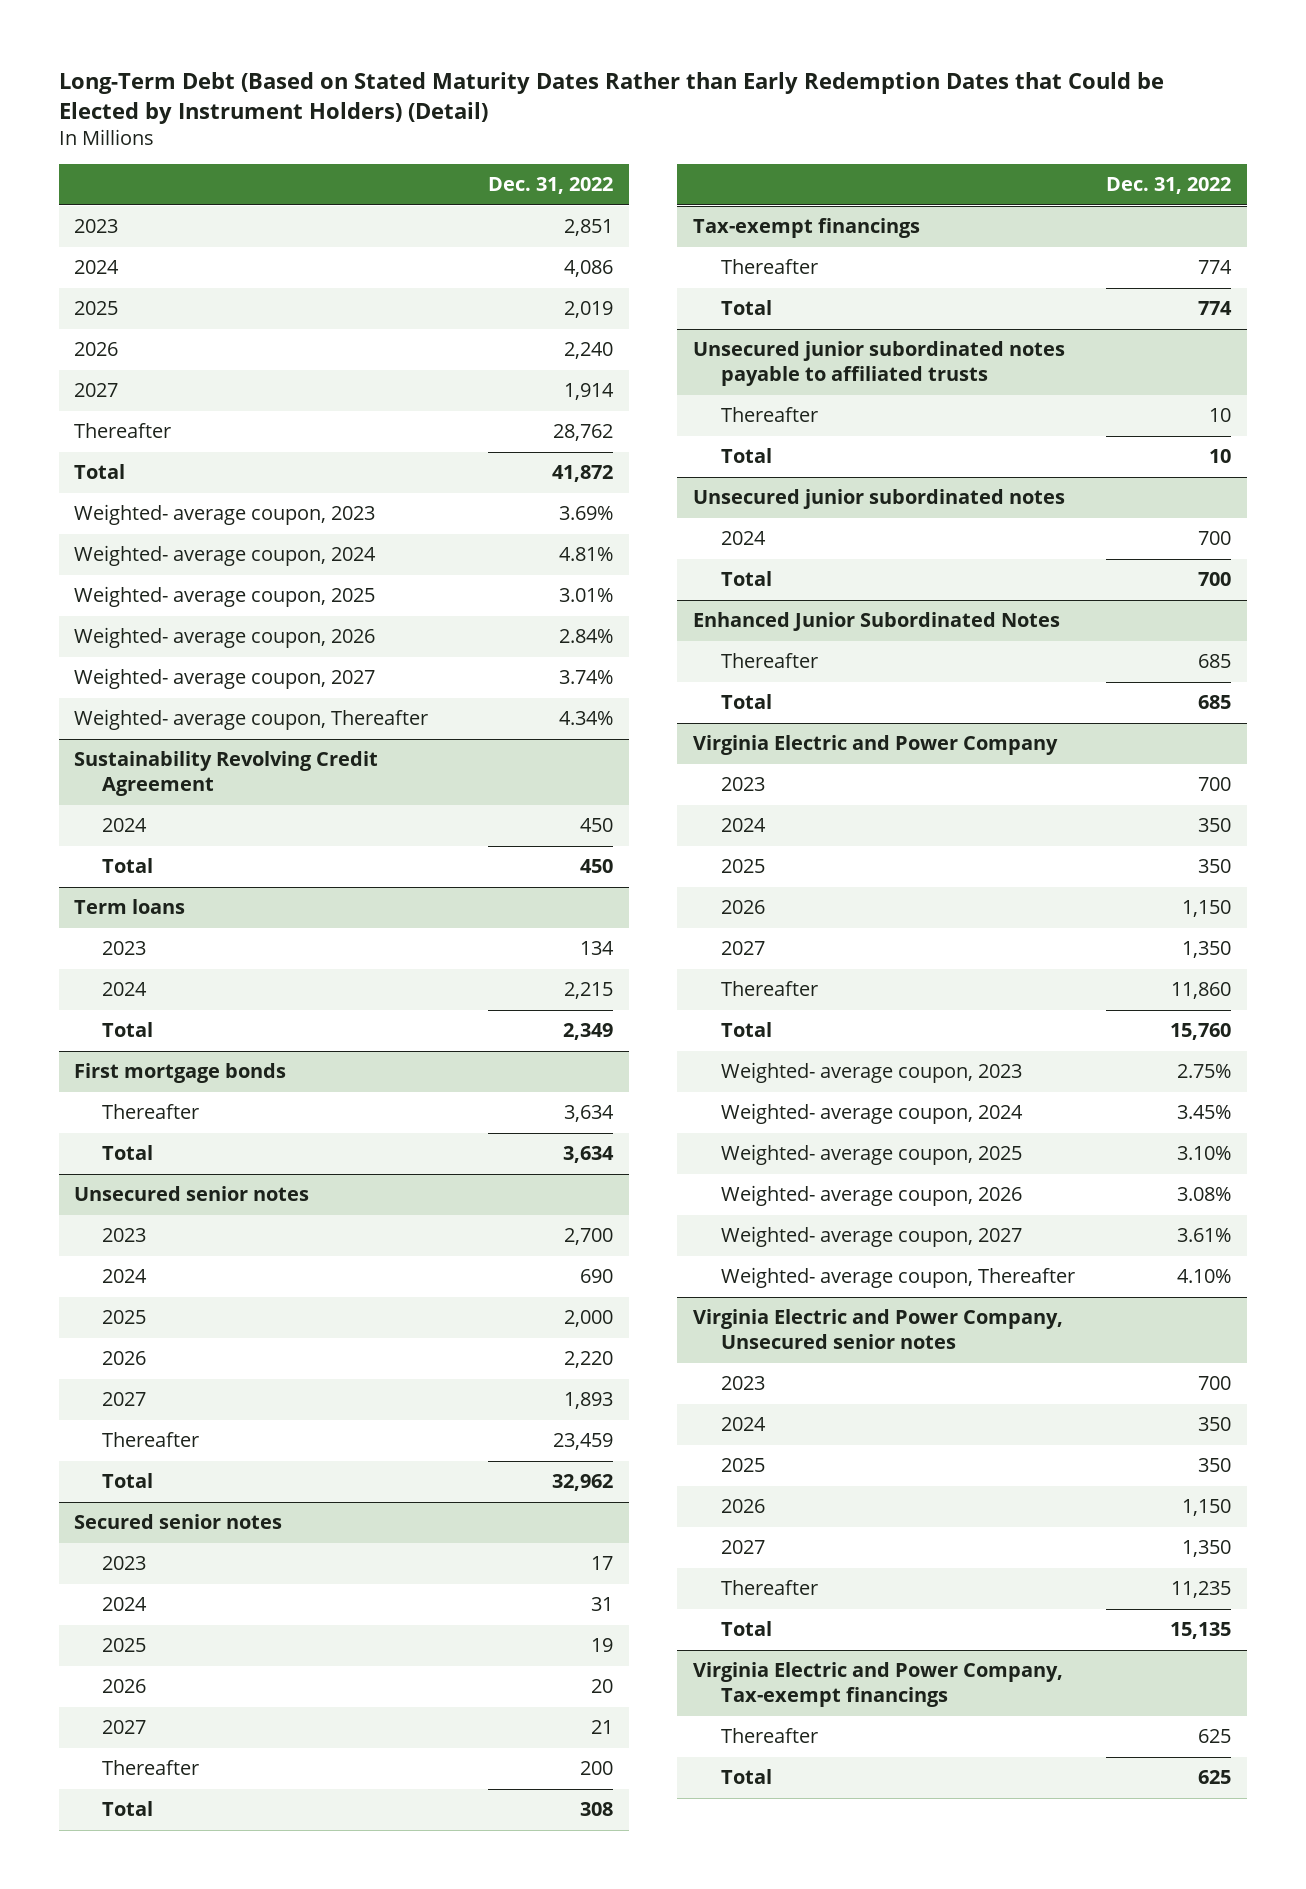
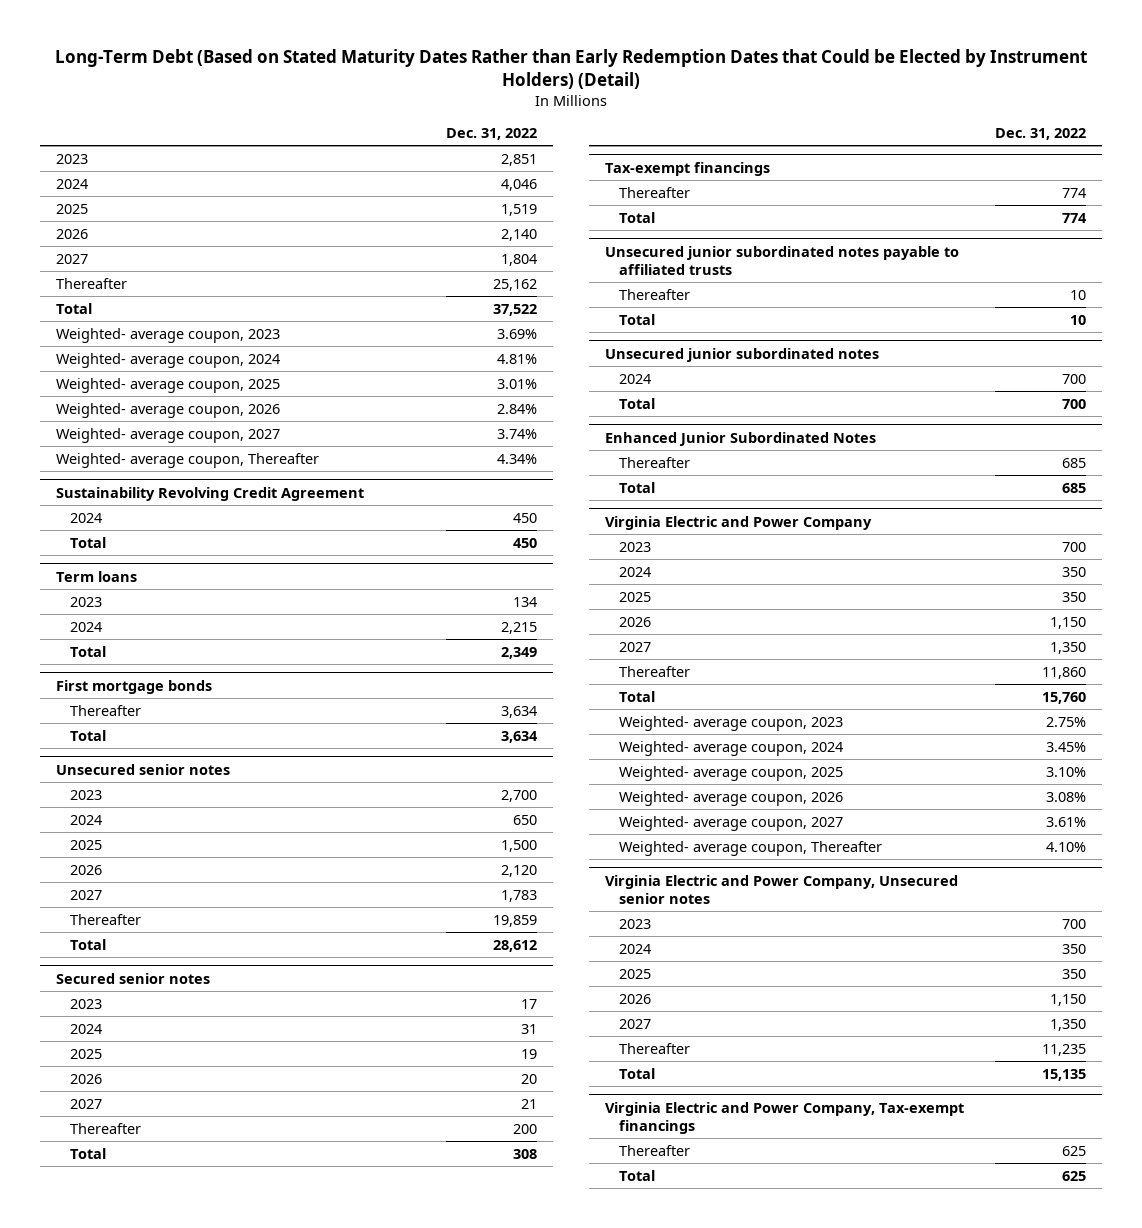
[563,260,613,278] 4,086 -> [501,178,538,191] 4,046
[563,301,613,319] 2,019 -> [501,203,538,216] 1,519
[563,342,613,360] 2,240 -> [501,228,538,241] 2,140
[563,383,614,401] 1,914 -> [501,253,538,266] 1,804
[552,424,613,442] 28,762 -> [493,278,538,291] 25,162
[551,465,613,483] 41,872 -> [493,303,538,316] 37,522
[579,1269,613,1284] 690 -> [513,814,538,825] 650
[563,1310,613,1328] 2,000 -> [501,839,538,852] 1,500
[563,1351,613,1369] 2,220 -> [501,864,538,877] 2,120
[563,1392,613,1410] 1,893 -> [501,889,538,902] 1,783
[552,1433,613,1451] 23,459 -> [493,914,538,927] 19,859
[551,1474,613,1492] 32,962 -> [493,939,538,952] 28,612

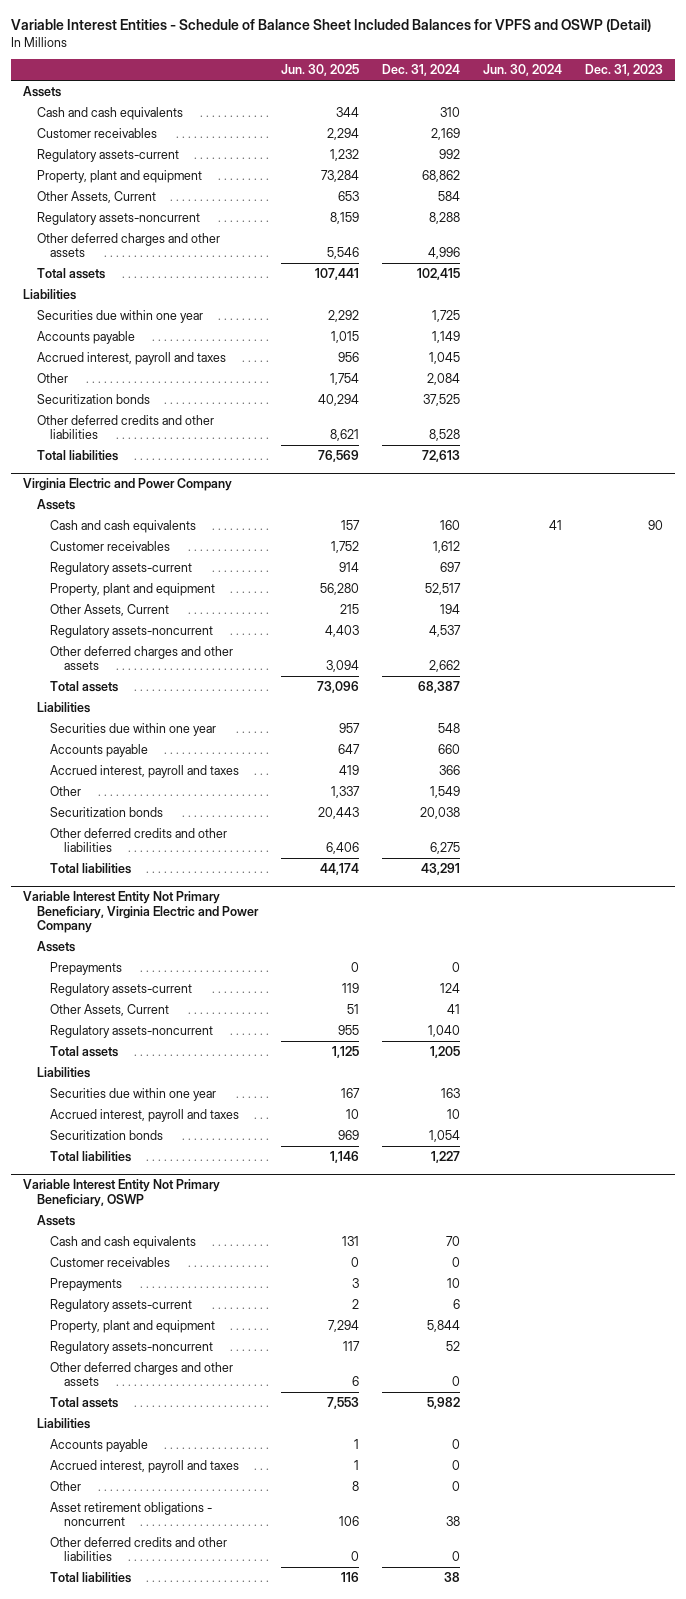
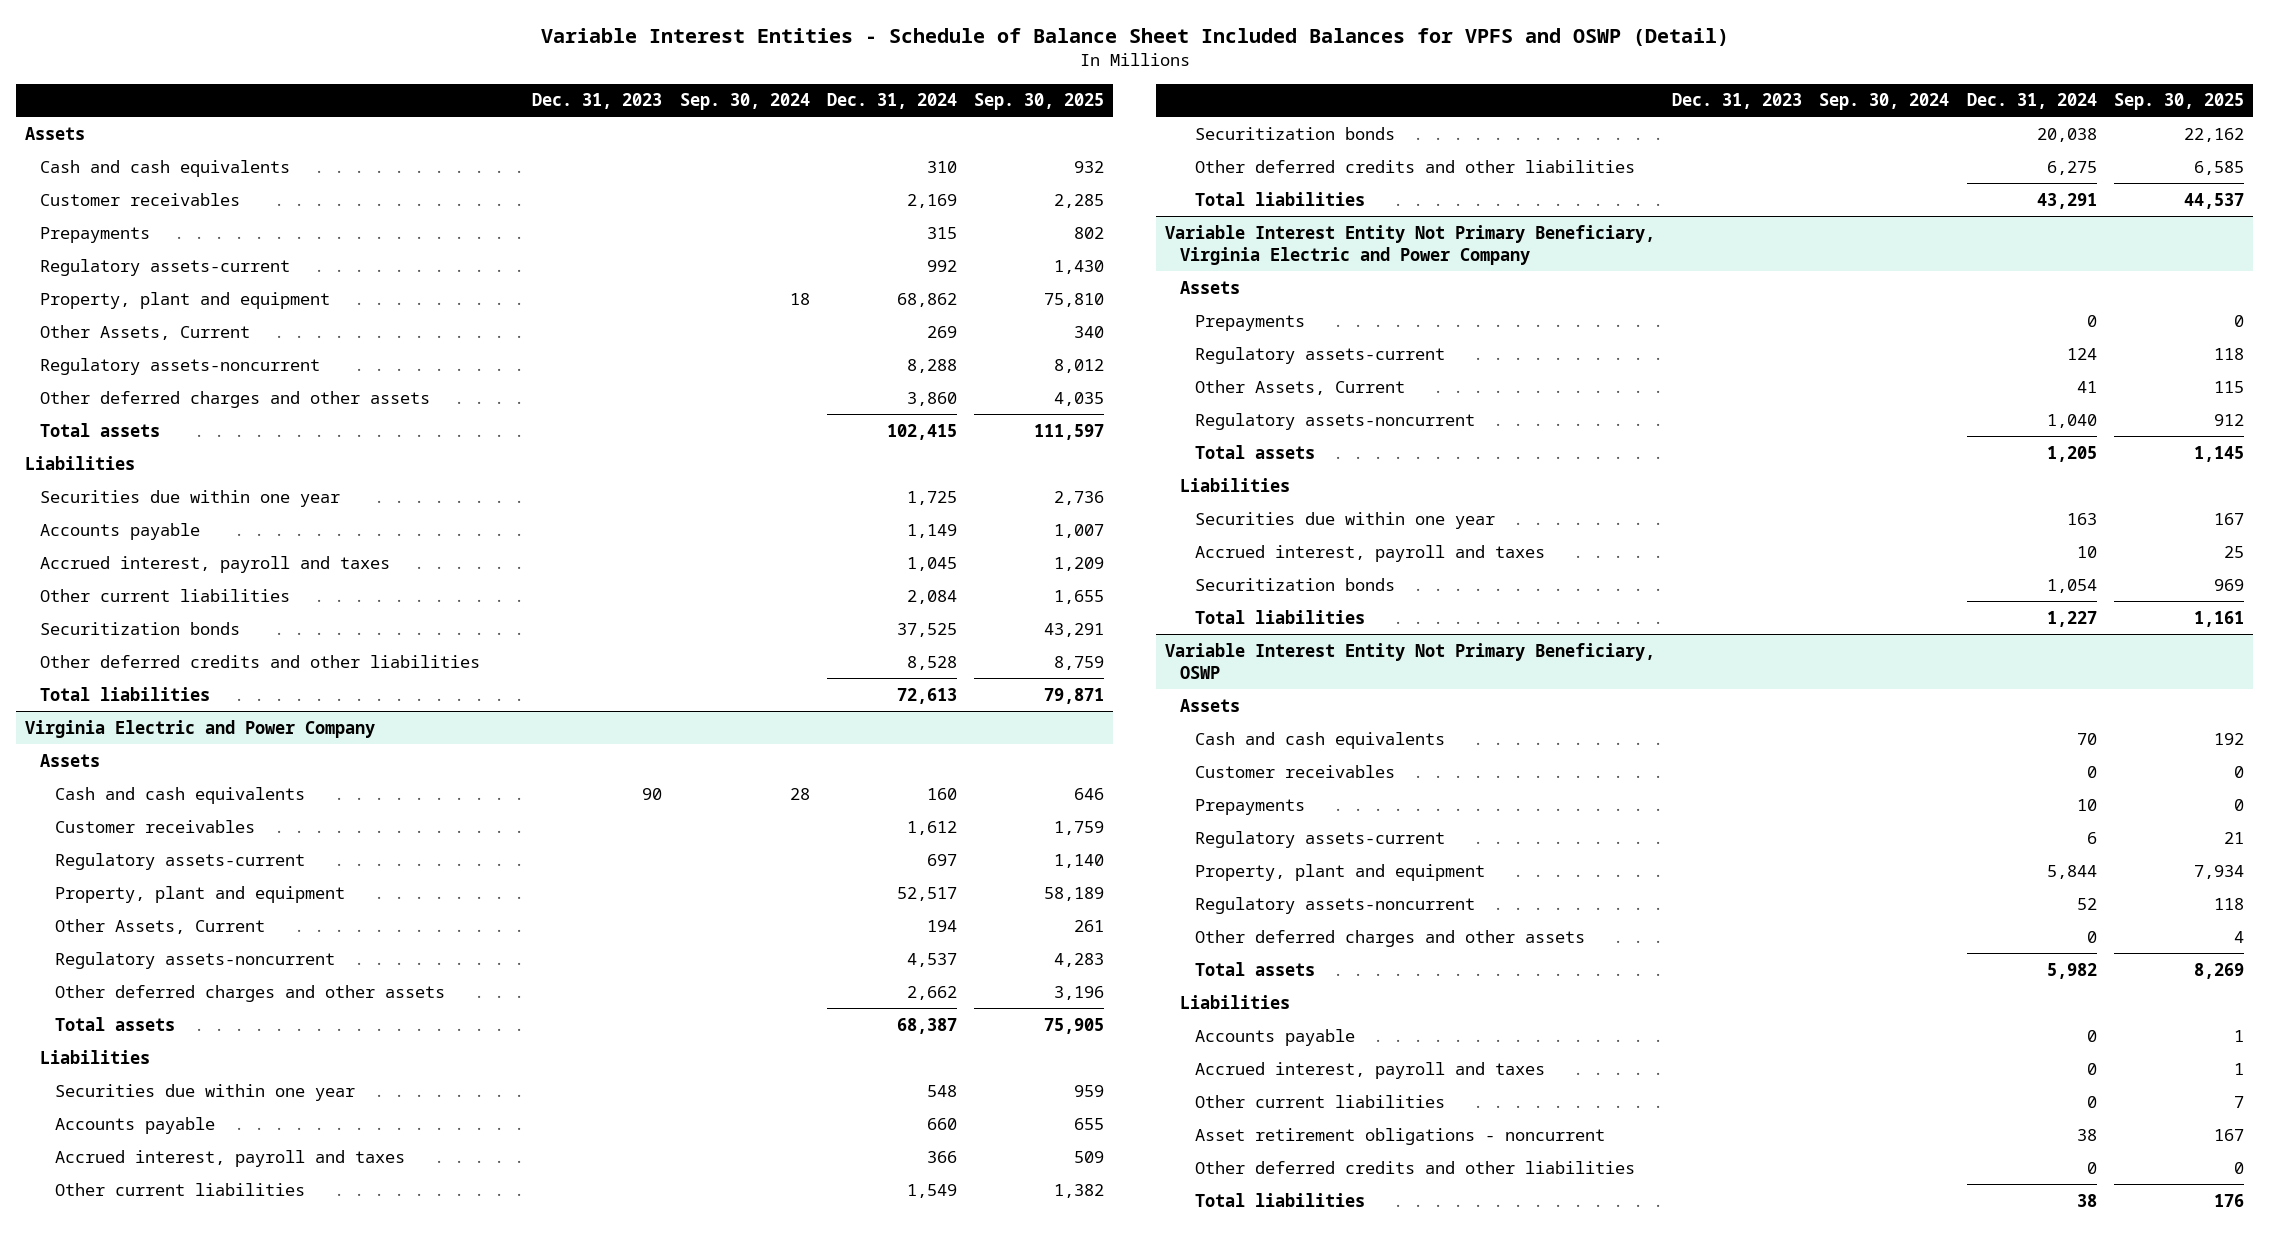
[280,64,359,77] Jun. 30, 2025 -> none
[483,64,563,77] Jun. 30, 2024 -> none
none -> [679,93,810,111] Sep. 30, 2024
none -> [974,93,1105,111] Sep. 30, 2025
none -> [40,226,151,243] Prepayments
[437,191,460,202] 584 -> [927,325,958,338] 269
[427,247,460,260] 4,996 -> [907,391,958,406] 3,860
[36,373,68,384] Other -> [40,588,291,602] Other current liabilities
[50,786,82,797] Other -> [54,1182,305,1196] Other current liabilities
[50,1481,82,1492] Other -> [1194,1094,1445,1108] Other current liabilities

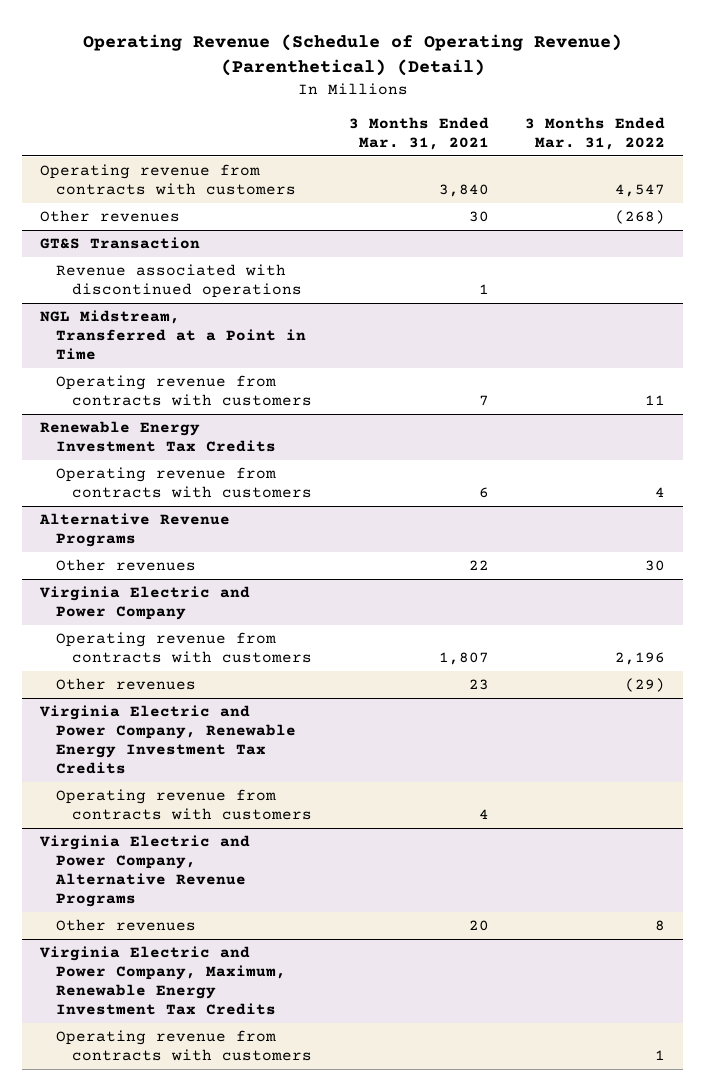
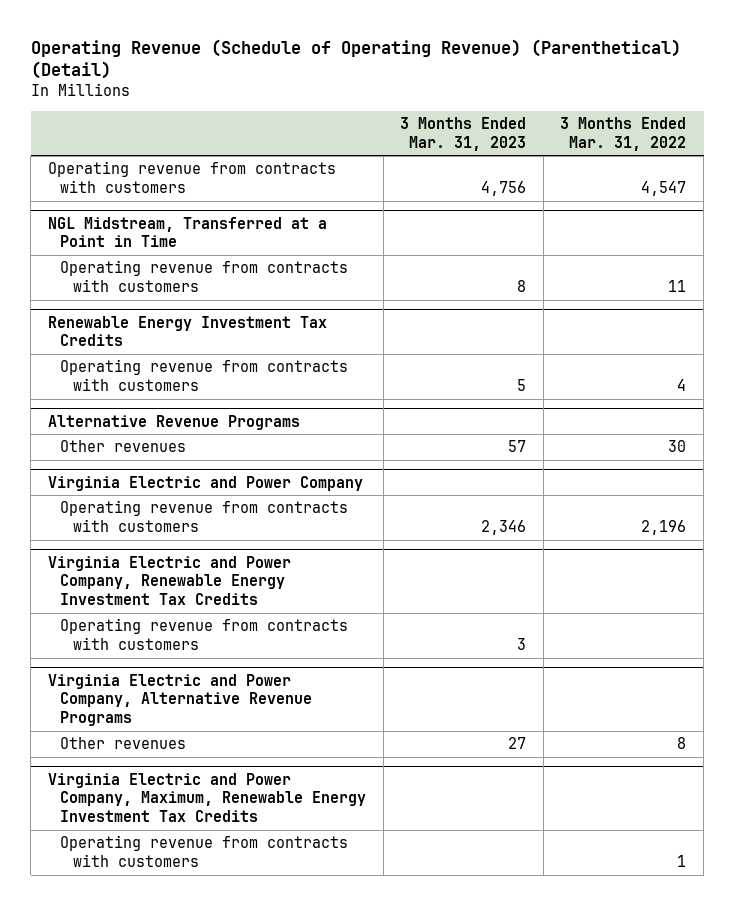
[348,117,489,151] 3 Months Ended Mar. 31, 2021 -> none
none -> [400,117,527,151] 3 Months Ended Mar. 31, 2023
[40,210,181,223] Other revenues -> none
[40,237,201,250] GT&S Transaction -> none
[56,264,303,299] Revenue associated with discontinued operations -> none
[56,678,197,691] Other revenues -> none

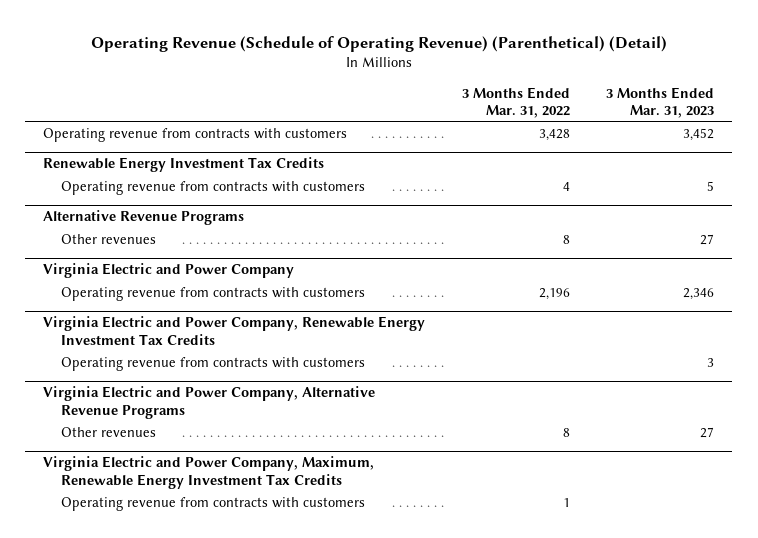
[47,216,327,248] NGL Midstream, Transferred at a Point in Time -> none
[60,260,349,293] Operating revenue from contracts with customers -> none
[481,181,527,197] 4,756 -> [683,127,715,141] 3,452
[641,181,687,197] 4,547 -> [538,128,570,141] 3,428
[508,440,527,453] 57 -> [700,233,715,245] 27
[668,440,687,453] 30 -> [562,234,570,244] 8

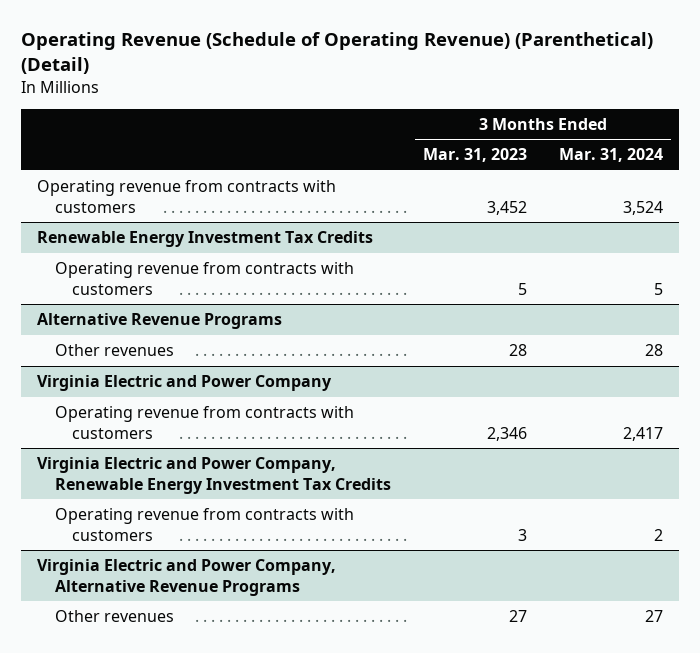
[461,86,570,119] 3 Months Ended Mar. 31, 2022 -> none
none -> [558,148,663,163] Mar. 31, 2024
[700,233,715,245] 27 -> [508,344,527,357] 28
[43,456,375,490] Virginia Electric and Power Company, Maximum, Renewable Energy Investment Tax Credits -> none
[60,496,365,511] Operating revenue from contracts with customers -> none

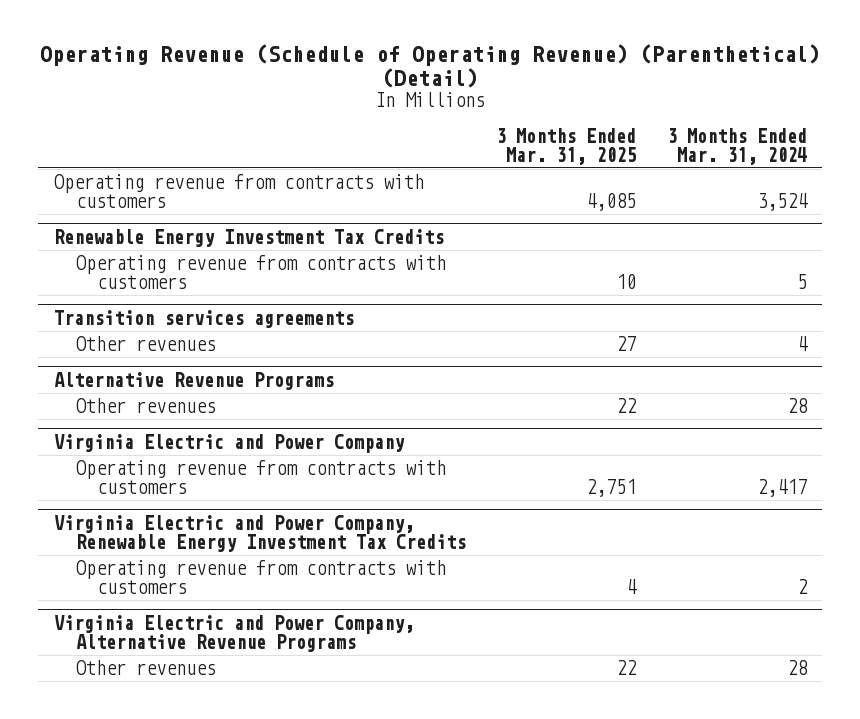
[422,148,527,163] Mar. 31, 2023 -> none
none -> [496,127,637,166] 3 Months Ended Mar. 31, 2025
none -> [53,309,354,328] Transition services agreements
none -> [75,336,216,352] Other revenues
[644,610,663,623] 27 -> [786,660,808,676] 28

